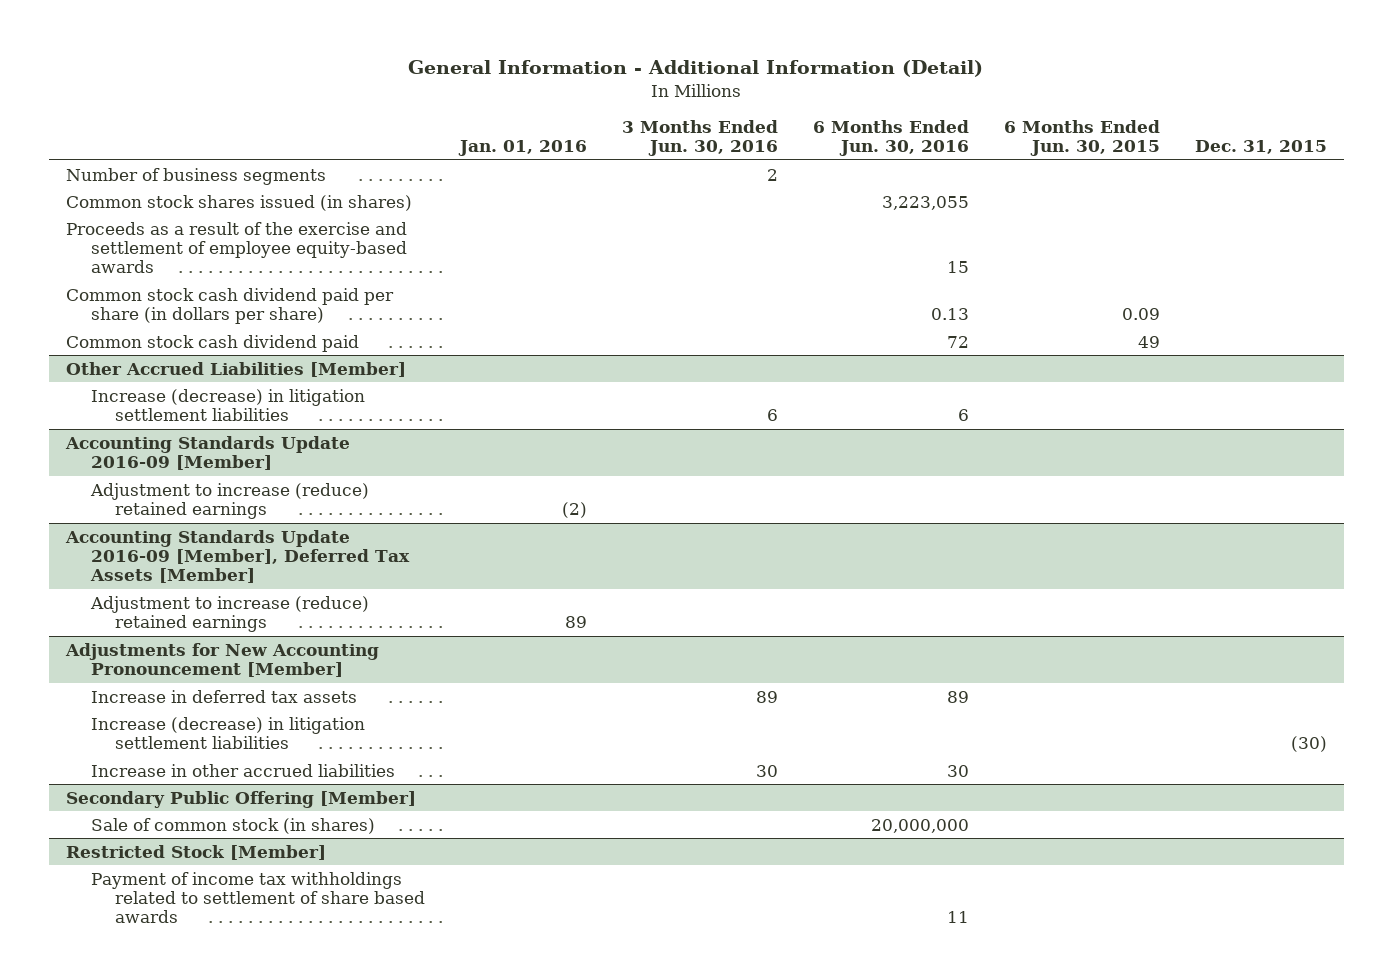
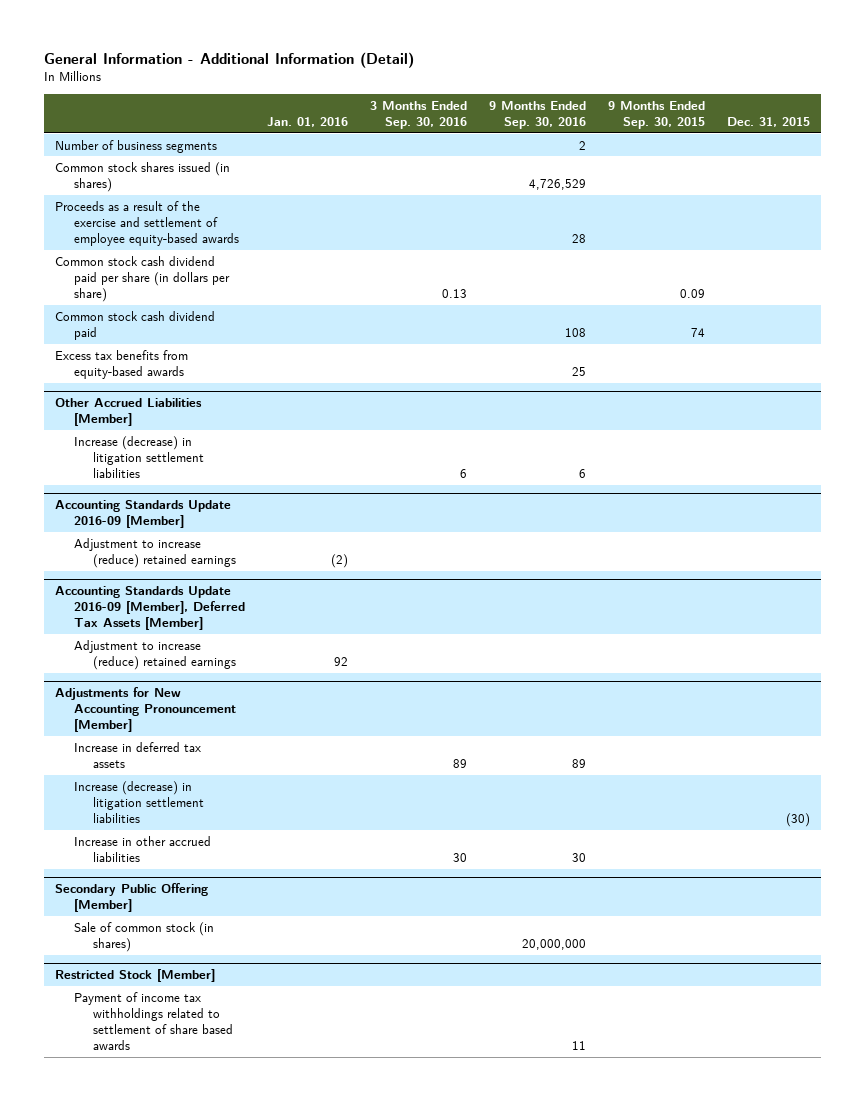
[622,119,779,157] 3 Months Ended Jun. 30, 2016 -> none
[812,119,969,157] 6 Months Ended Jun. 30, 2016 -> none
[1003,119,1160,157] 6 Months Ended Jun. 30, 2015 -> none
none -> [369,100,467,129] 3 Months Ended Sep. 30, 2016
none -> [488,100,586,129] 9 Months Ended Sep. 30, 2016
none -> [607,100,705,129] 9 Months Ended Sep. 30, 2015
none -> [54,349,188,379] Excess tax benefits from equity-based awards
[565,616,588,629] 89 -> [333,656,348,666] 92

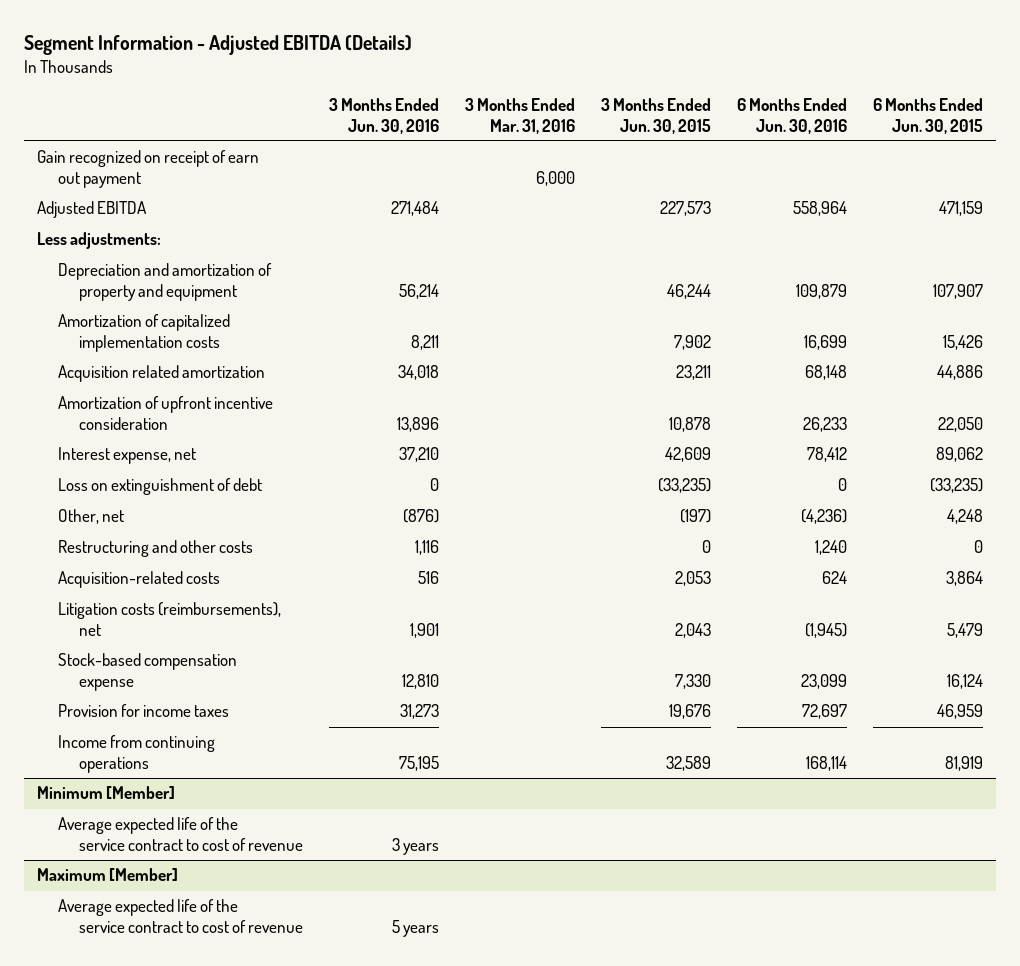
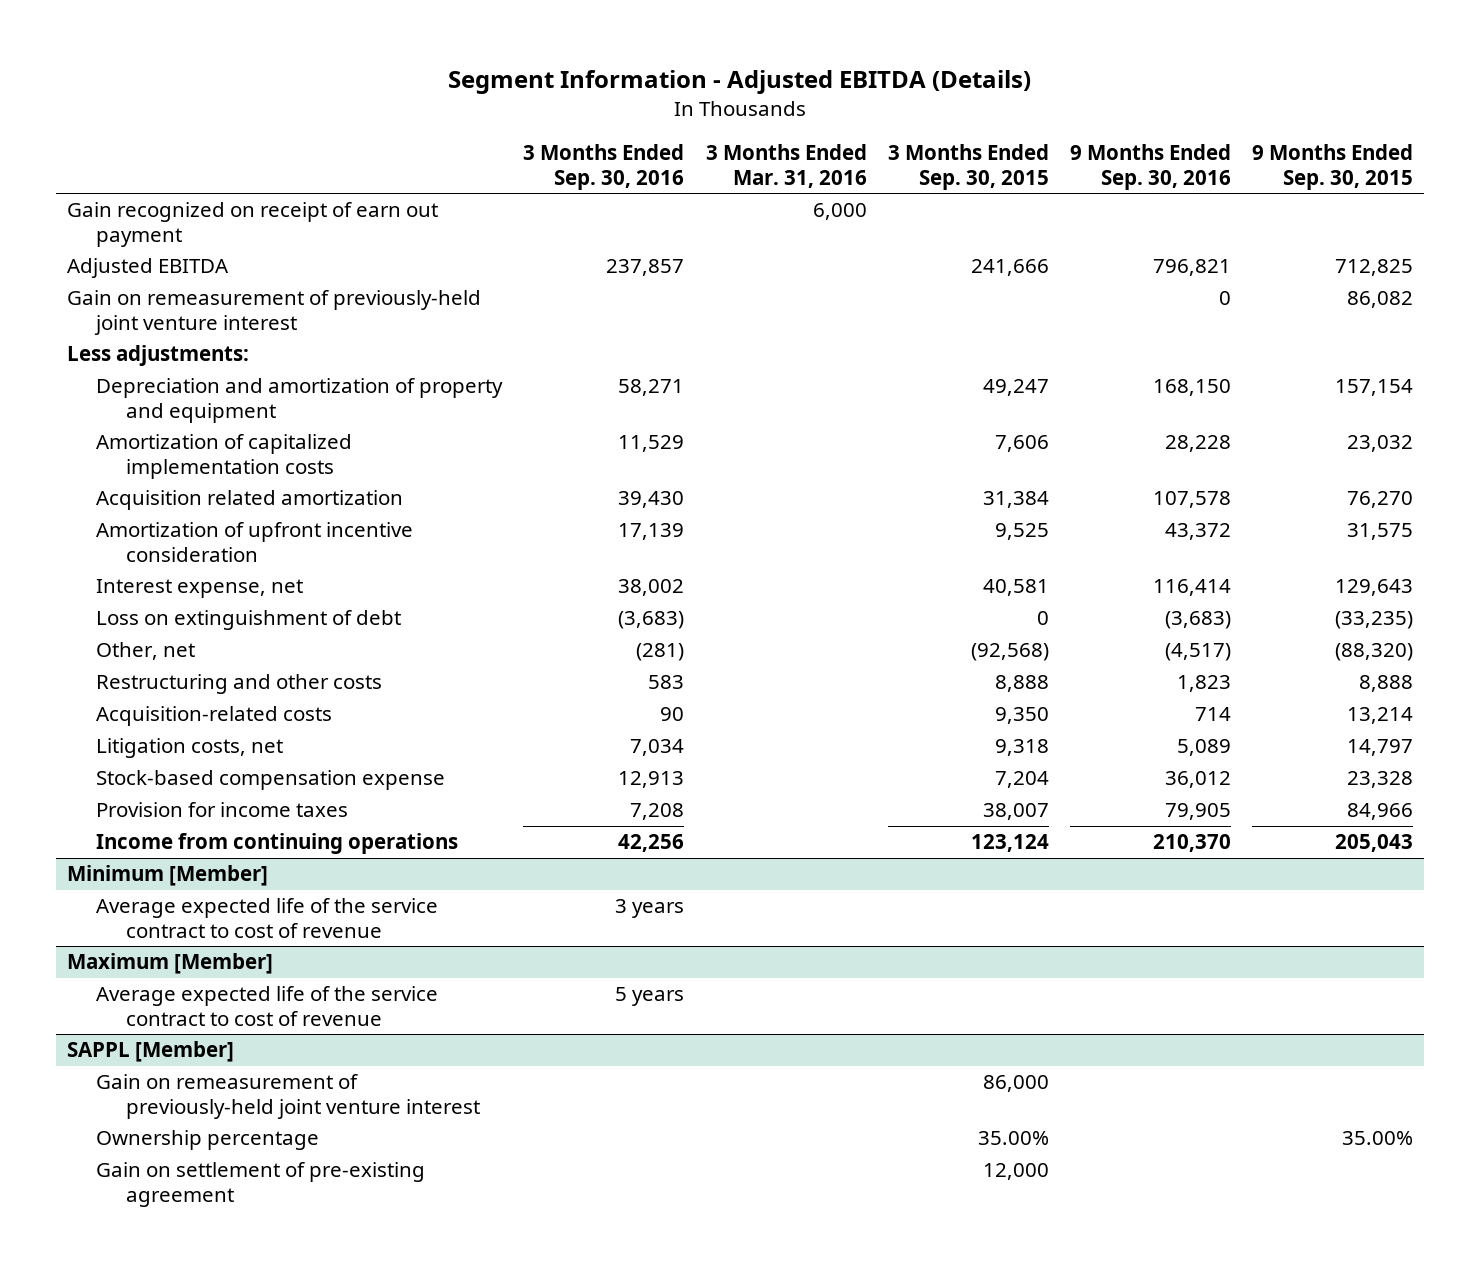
[329,98,440,134] 3 Months Ended Jun. 30, 2016 -> none
[601,98,712,134] 3 Months Ended Jun. 30, 2015 -> none
[737,98,848,134] 6 Months Ended Jun. 30, 2016 -> none
[873,98,984,134] 6 Months Ended Jun. 30, 2015 -> none
none -> [523,144,685,191] 3 Months Ended Sep. 30, 2016
none -> [887,144,1049,191] 3 Months Ended Sep. 30, 2015
none -> [1070,144,1232,191] 9 Months Ended Sep. 30, 2016
none -> [1252,144,1414,191] 9 Months Ended Sep. 30, 2015
none -> [66,290,481,336] Gain on remeasurement of previously-held joint venture interest
[58,602,282,637] Litigation costs (reimbursements), net -> [96,738,284,759] Litigation costs, net
none -> [66,1041,234,1063] SAPPL [Member]
none -> [96,1074,480,1120] Gain on remeasurement of previously-held joint venture interest
none -> [96,1130,320,1151] Ownership percentage
none -> [96,1162,426,1208] Gain on settlement of pre-existing agreement

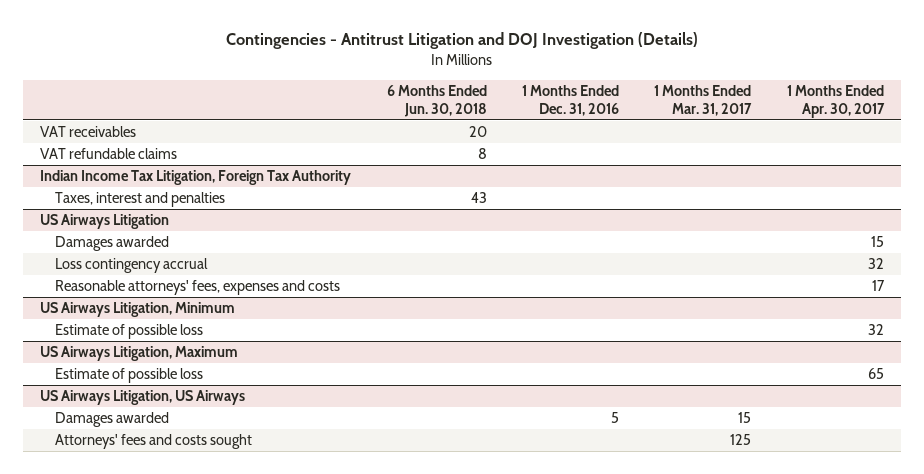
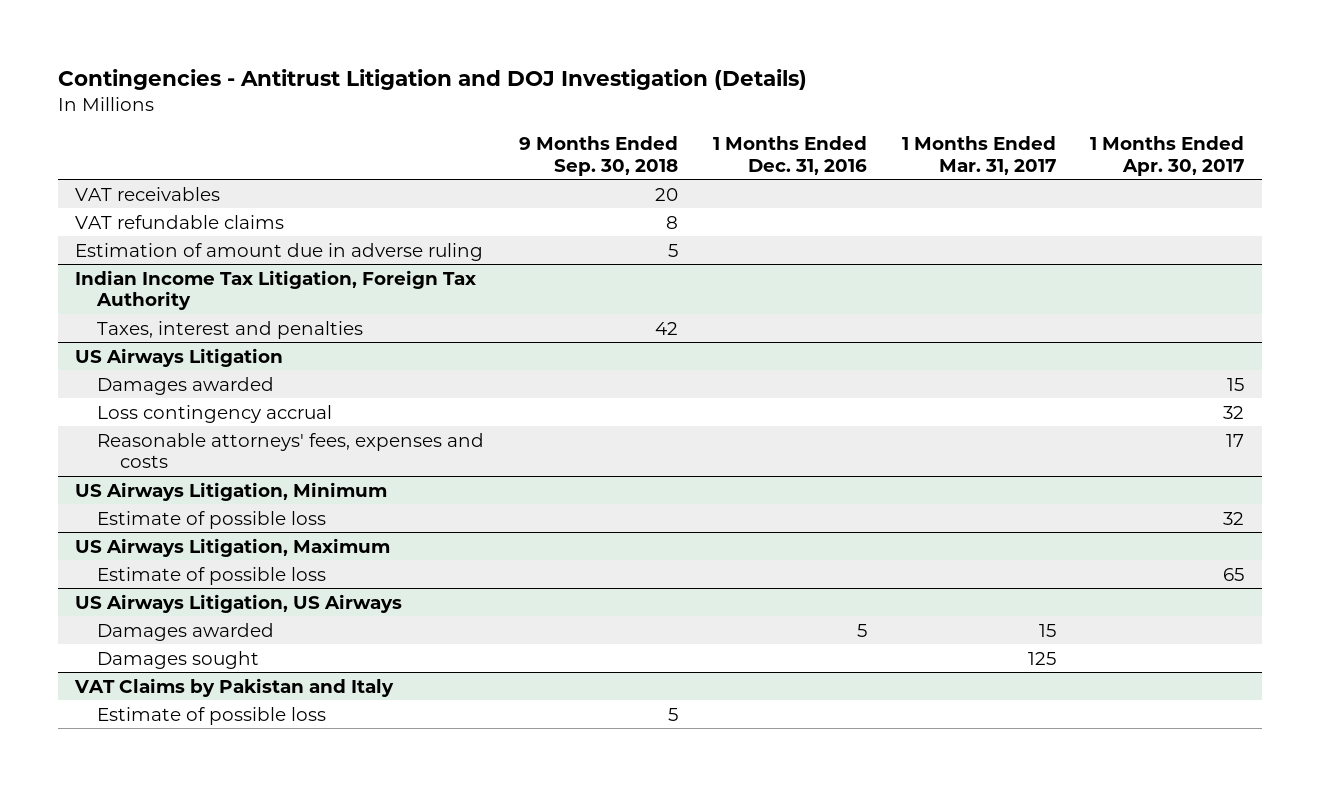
[386,84,487,117] 6 Months Ended Jun. 30, 2018 -> none
none -> [519,136,679,176] 9 Months Ended Sep. 30, 2018
none -> [74,242,483,261] Estimation of amount due in adverse ruling
[54,434,252,450] Attorneys' fees and costs sought -> [97,650,260,669] Damages sought
none -> [73,677,394,697] VAT Claims by Pakistan and Italy
none -> [97,706,327,725] Estimate of possible loss

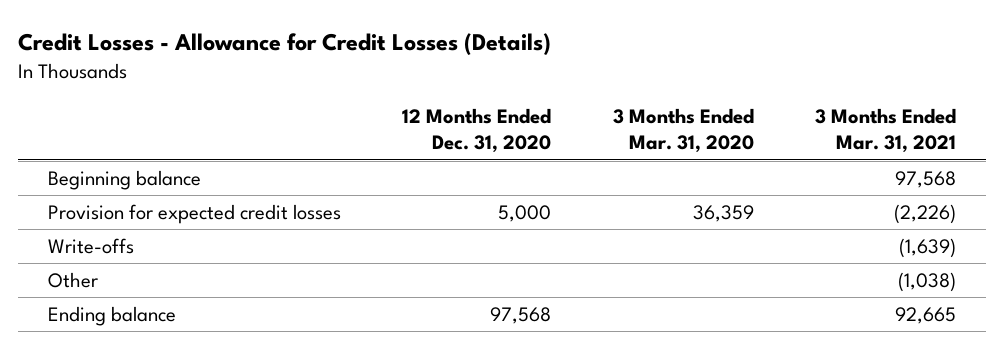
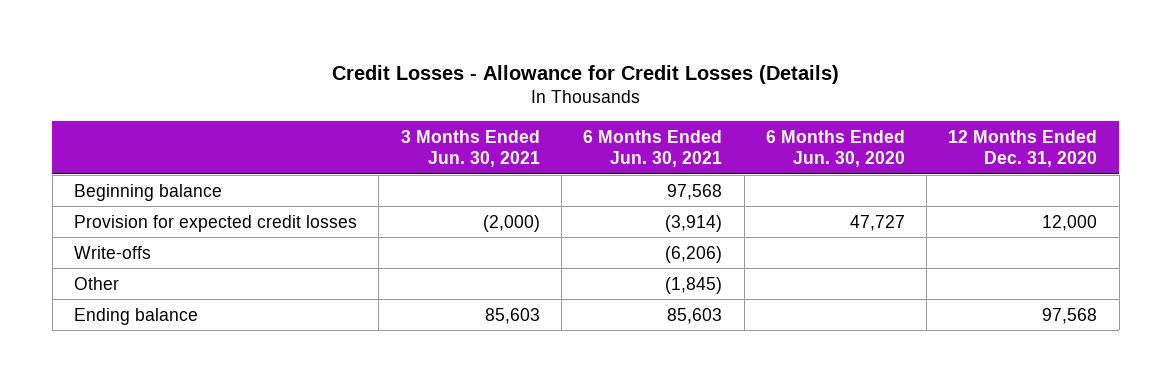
[612,107,754,154] 3 Months Ended Mar. 31, 2020 -> none
[814,107,956,154] 3 Months Ended Mar. 31, 2021 -> none
none -> [400,129,540,167] 3 Months Ended Jun. 30, 2021
none -> [583,129,723,167] 6 Months Ended Jun. 30, 2021
none -> [765,129,905,167] 6 Months Ended Jun. 30, 2020
[498,205,552,223] 5,000 -> [1042,214,1098,231] 12,000

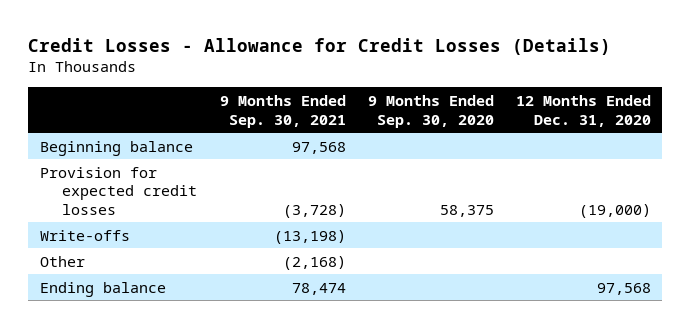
[400,129,540,167] 3 Months Ended Jun. 30, 2021 -> none
[583,129,723,167] 6 Months Ended Jun. 30, 2021 -> none
[765,129,905,167] 6 Months Ended Jun. 30, 2020 -> none
none -> [219,94,346,128] 9 Months Ended Sep. 30, 2021
none -> [367,94,494,128] 9 Months Ended Sep. 30, 2020
[1042,214,1098,231] 12,000 -> [579,203,652,218] (19,000)

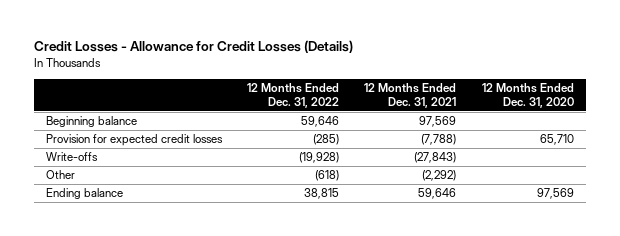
[219,94,346,128] 9 Months Ended Sep. 30, 2021 -> none
[367,94,494,128] 9 Months Ended Sep. 30, 2020 -> none
none -> [247,82,340,108] 12 Months Ended Dec. 31, 2022
none -> [364,82,457,108] 12 Months Ended Dec. 31, 2021
[579,203,652,218] (19,000) -> [539,134,574,146] 65,710
[597,282,652,295] 97,568 -> [536,188,574,200] 97,569

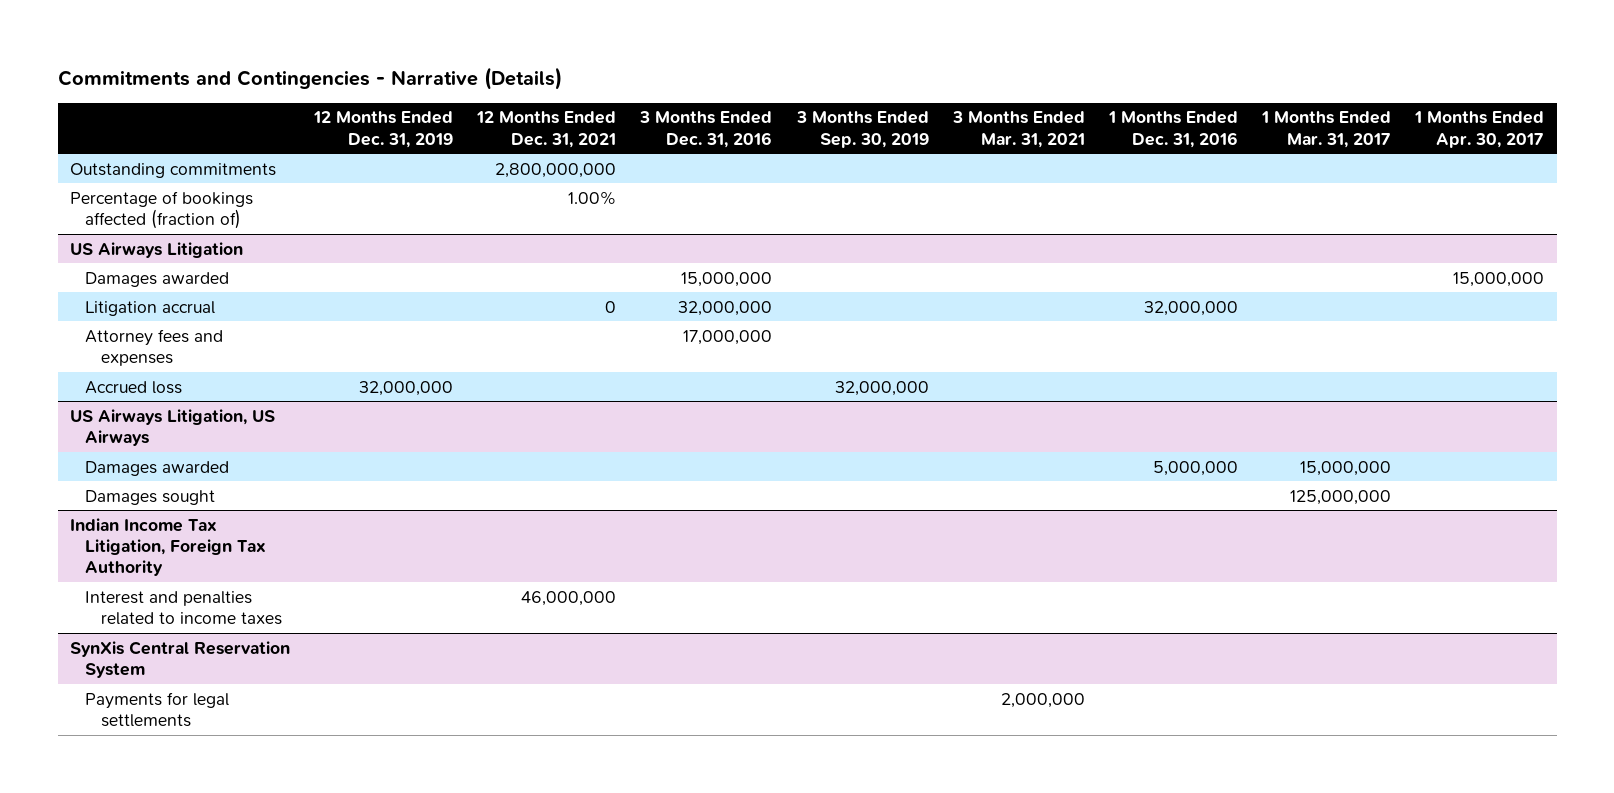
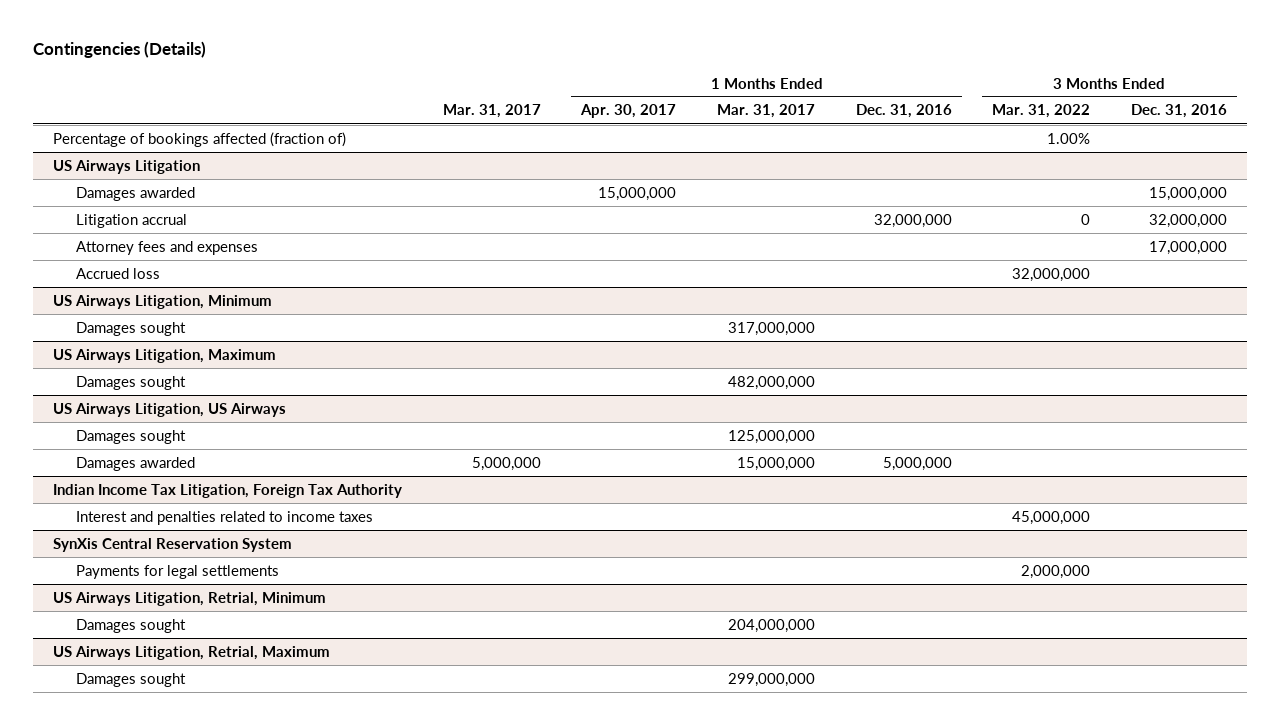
[57,66,562,90] Commitments and Contingencies - Narrative (Details) -> [33,41,207,59] Contingencies (Details)
[312,111,453,148] 12 Months Ended Dec. 31, 2019 -> none
[476,111,617,148] 12 Months Ended Dec. 31, 2021 -> none
[795,111,929,148] 3 Months Ended Sep. 30, 2019 -> none
[951,111,1085,148] 3 Months Ended Mar. 31, 2021 -> none
none -> [442,104,541,119] Mar. 31, 2017
none -> [992,104,1091,119] Mar. 31, 2022
[69,162,276,178] Outstanding commitments -> none
none -> [53,294,273,309] US Airways Litigation, Minimum
none -> [76,321,187,336] Damages sought
none -> [53,348,277,363] US Airways Litigation, Maximum
none -> [76,375,187,390] Damages sought
[85,460,230,476] Damages awarded -> [76,456,196,471] Damages awarded
none -> [53,591,327,606] US Airways Litigation, Retrial, Minimum
none -> [76,618,187,633] Damages sought
none -> [53,645,331,660] US Airways Litigation, Retrial, Maximum
none -> [76,672,187,687] Damages sought

